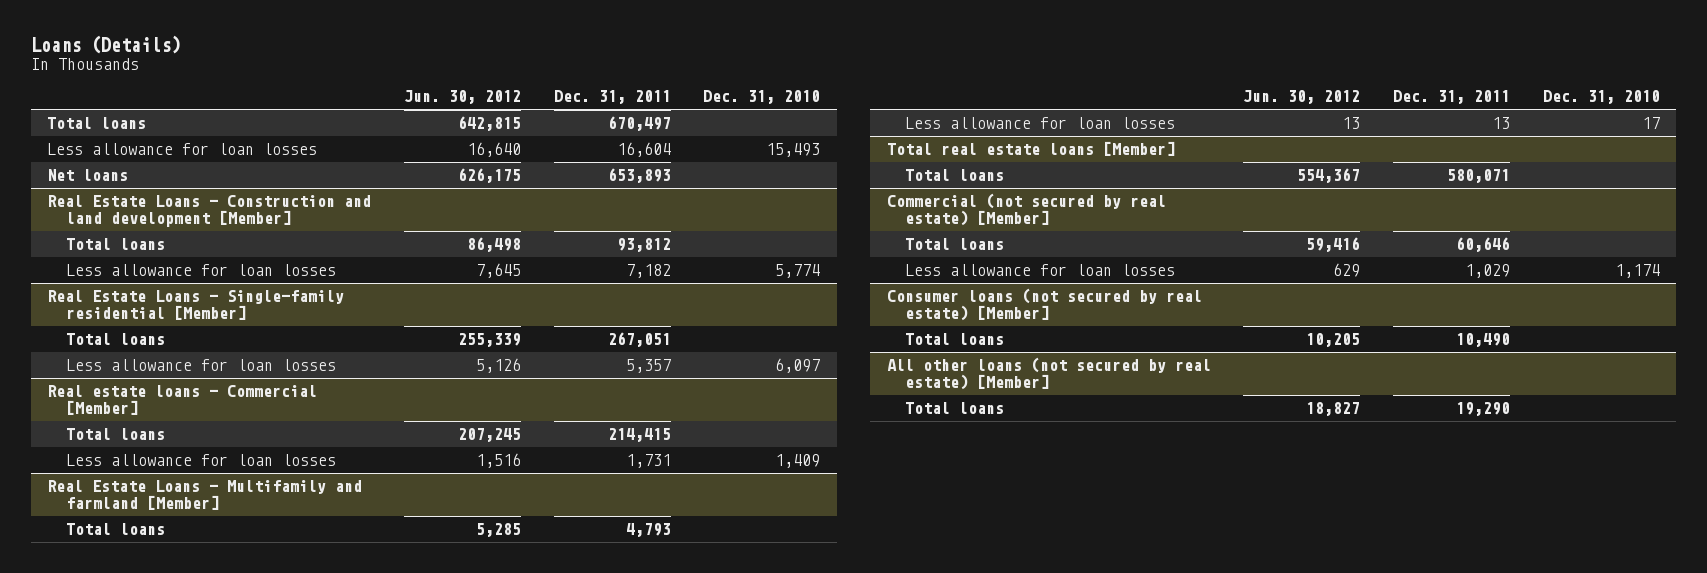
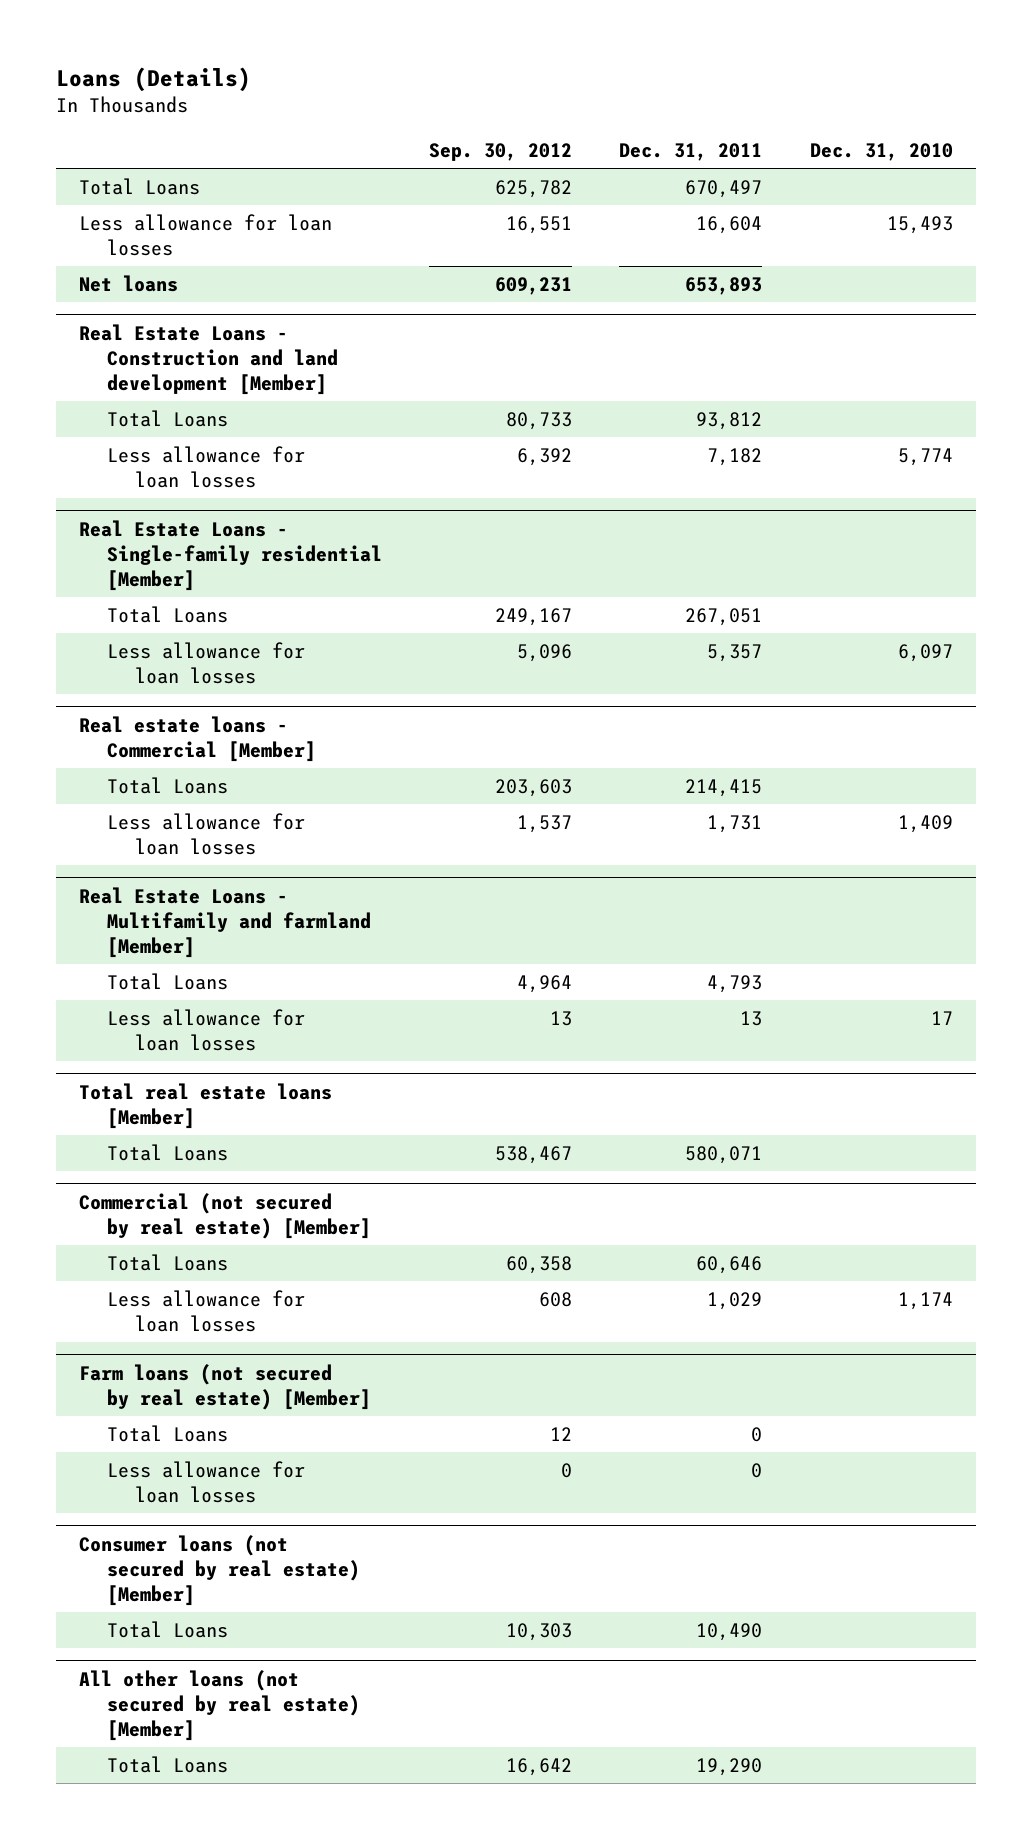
[403,90,521,105] Jun. 30, 2012 -> none
none -> [429,142,573,161] Sep. 30, 2012
[47,117,147,130] Total loans -> [79,178,201,196] Total Loans
[65,238,165,251] Total loans -> [107,410,229,428] Total Loans
[65,333,165,346] Total loans -> [107,606,229,624] Total Loans
[65,428,165,441] Total loans -> [107,777,229,795] Total Loans
[65,523,165,536] Total loans -> [107,973,229,991] Total Loans
[905,169,1005,182] Total loans -> [107,1144,229,1162] Total Loans
[905,238,1005,251] Total loans -> [107,1254,229,1272] Total Loans
none -> [79,1363,372,1410] Farm loans (not secured by real estate) [Member]
none -> [107,1425,229,1443] Total Loans
none -> [107,1461,306,1504] Less allowance for loan losses
[905,333,1005,346] Total loans -> [107,1621,229,1639] Total Loans
[905,402,1005,415] Total loans -> [107,1756,229,1774] Total Loans

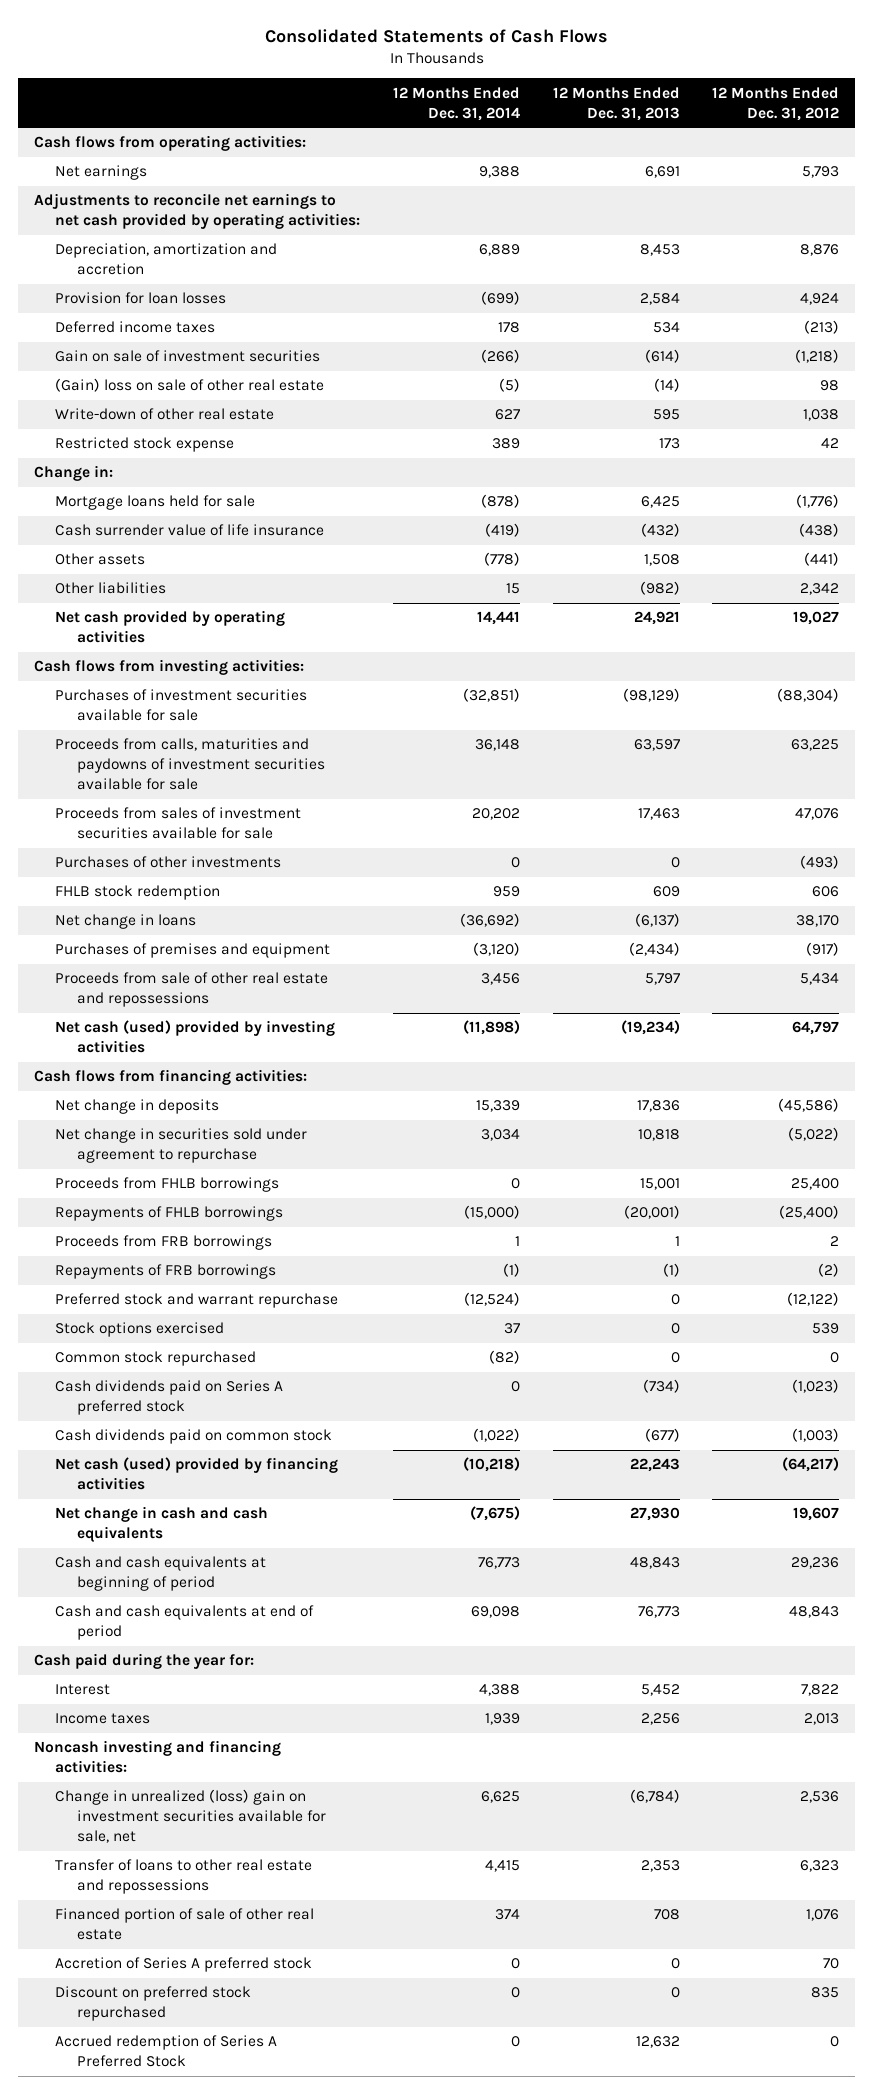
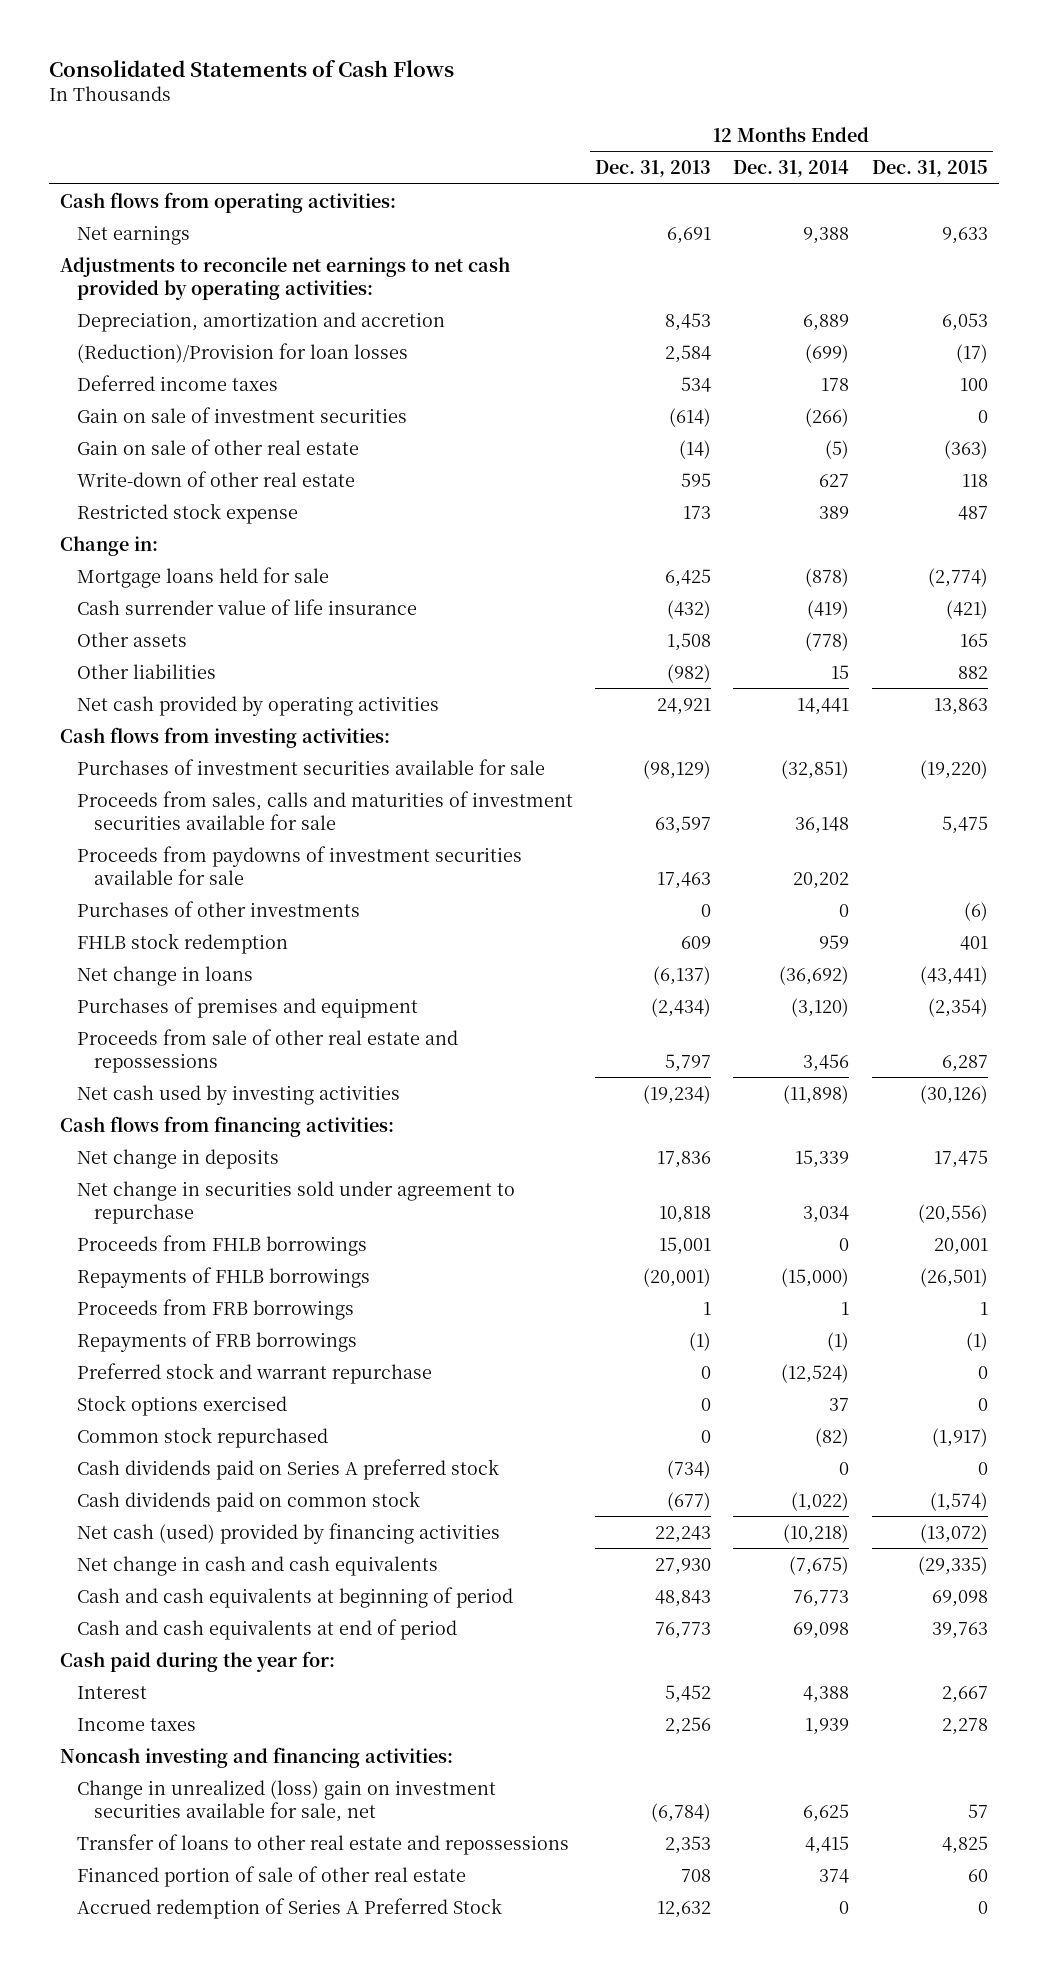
[712,86,840,121] 12 Months Ended Dec. 31, 2012 -> none
none -> [871,160,988,178] Dec. 31, 2015
[55,292,227,305] Provision for loan losses -> [76,342,408,363] (Reduction)/Provision for loan losses
[55,378,325,393] (Gain) loss on sale of other real estate -> [76,438,359,455] Gain on sale of other real estate
[55,738,325,791] Proceeds from calls, maturities and paydowns of investment securities available for sale -> [76,790,573,830] Proceeds from sales, calls and maturities of investment securities available for sale
[55,807,302,840] Proceeds from sales of investment securities available for sale -> [76,845,522,885] Proceeds from paydowns of investment securities available for sale
[55,1020,336,1054] Net cash (used) provided by investing activities -> [76,1084,400,1105] Net cash used by investing activities
[55,1957,313,1973] Accretion of Series A preferred stock -> none
[55,1986,252,2022] Discount on preferred stock repurchased -> none

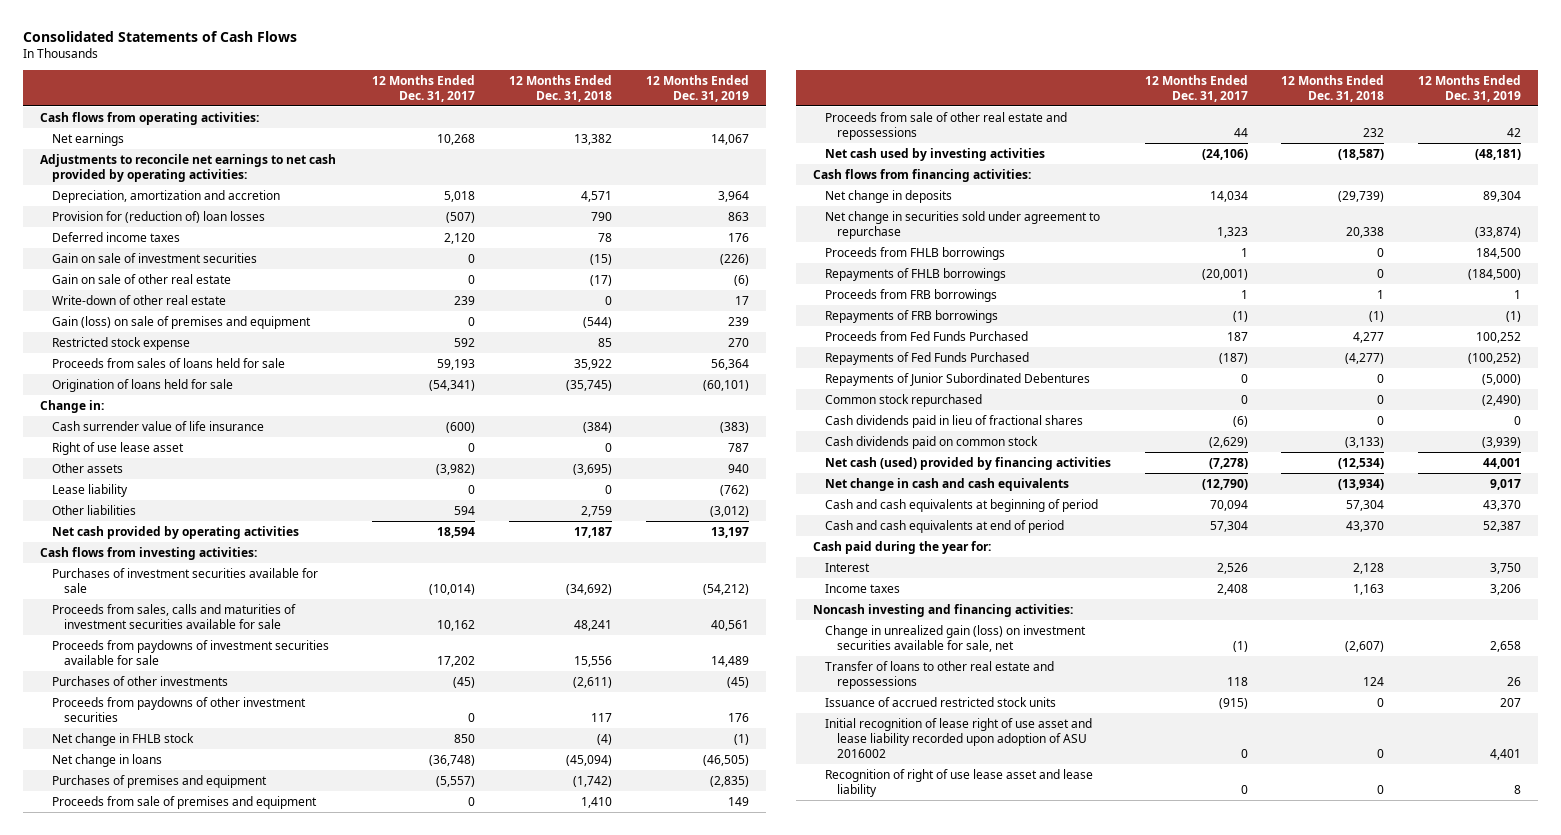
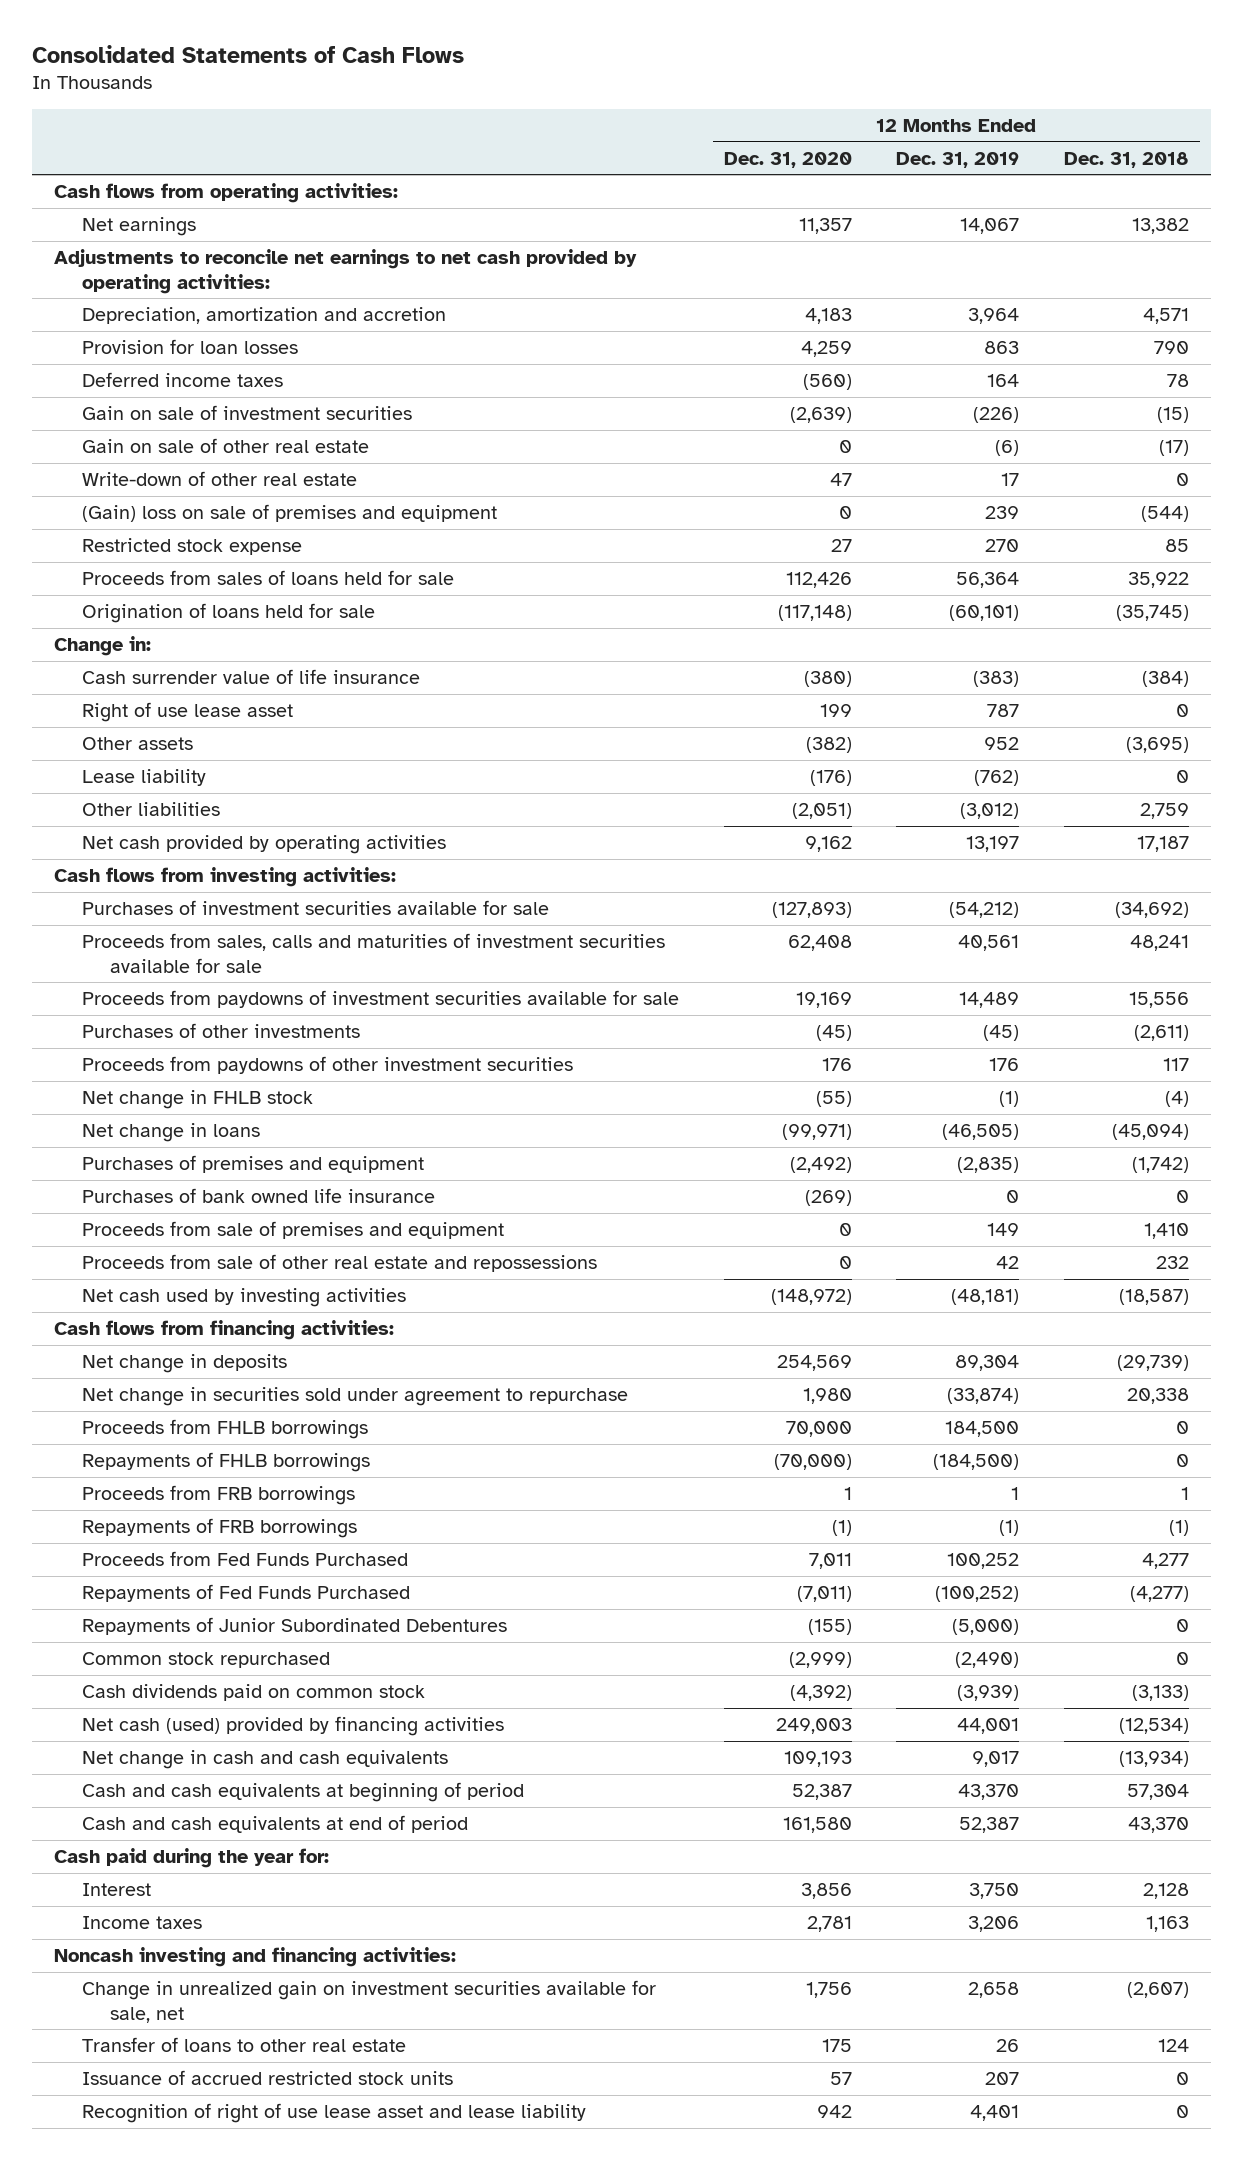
[371,74,475,102] 12 Months Ended Dec. 31, 2017 -> none
none -> [723,151,852,168] Dec. 31, 2020
[52,210,266,223] Provision for (reduction of) loan losses -> [82,339,299,355] Provision for loan losses
[727,232,749,242] 176 -> [987,374,1020,388] 164
[52,315,312,329] Gain (loss) on sale of premises and equipment -> [82,504,498,523] (Gain) loss on sale of premises and equipment
[727,463,749,473] 940 -> [984,737,1020,751] 952
none -> [82,1188,436,1204] Purchases of bank owned life insurance
[824,414,1083,428] Cash dividends paid in lieu of fractional shares -> none
[824,624,1086,652] Change in unrealized gain (loss) on investment securities available for sale, net -> [82,1980,657,2023] Change in unrealized gain on investment securities available for sale, net
[824,660,1054,689] Transfer of loans to other real estate and repossessions -> [82,2037,407,2053] Transfer of loans to other real estate
[824,717,1092,758] Initial recognition of lease right of use asset and lease liability recorded upon adoption of ASU 2016002 -> none
[1514,784,1522,794] 8 -> [970,2105,1020,2122] 4,401

